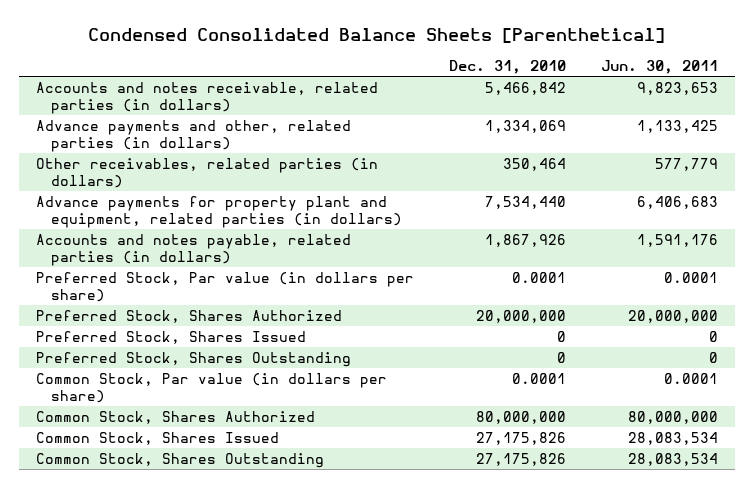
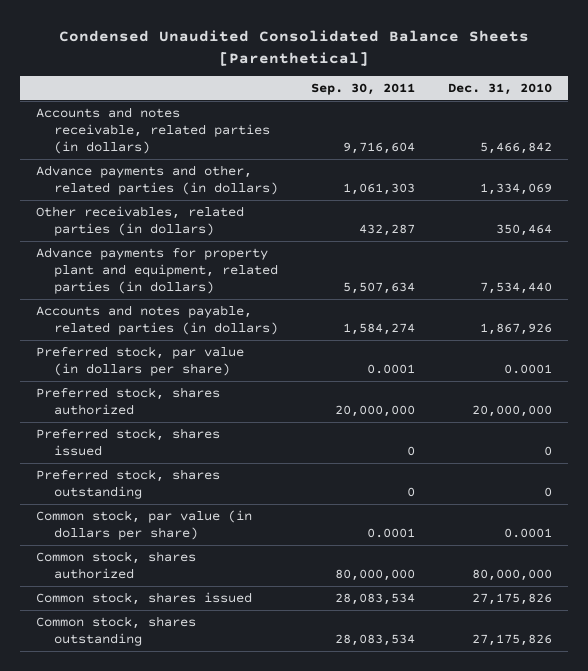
[87,27,665,43] Condensed Consolidated Balance Sheets [Parenthetical] -> [58,30,529,66] Condensed Unaudited Consolidated Balance Sheets [Parenthetical]
[600,59,718,74] Jun. 30, 2011 -> none
none -> [310,83,415,96] Sep. 30, 2011
[36,271,415,302] Preferred Stock, Par value (in dollars per share) -> [36,345,245,377] Preferred stock, par value (in dollars per share)
[36,309,343,323] Preferred Stock, Shares Authorized -> [36,386,221,416] Preferred stock, shares authorized
[36,330,307,344] Preferred Stock, Shares Issued -> [36,427,221,457] Preferred stock, shares issued
[36,351,352,367] Preferred Stock, Shares Outstanding -> [36,468,221,500] Preferred stock, shares outstanding
[36,372,388,403] Common Stock, Par value (in dollars per share) -> [36,509,253,541] Common stock, par value (in dollars per share)
[36,410,316,424] Common Stock, Shares Authorized -> [36,550,197,580] Common stock, shares authorized
[36,431,280,445] Common Stock, Shares Issued -> [36,591,253,605] Common stock, shares issued
[36,452,325,468] Common Stock, Shares Outstanding -> [36,615,197,647] Common stock, shares outstanding

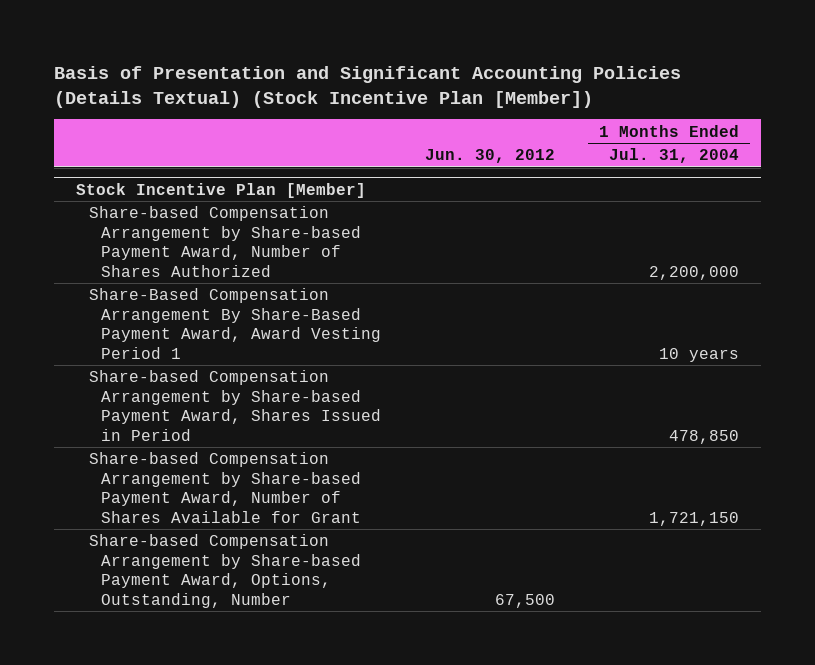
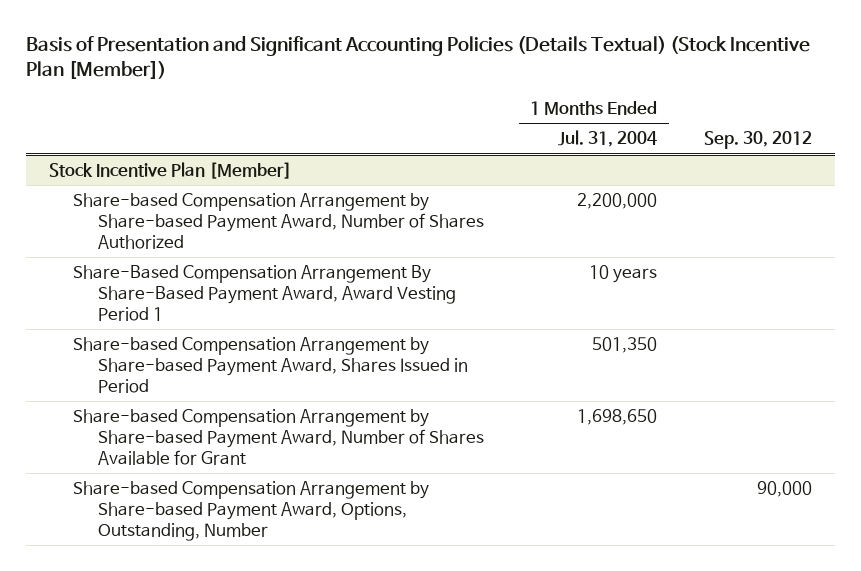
[425,149,556,164] Jun. 30, 2012 -> none
none -> [703,131,812,150] Sep. 30, 2012
[669,429,740,444] 478,850 -> [592,337,658,354] 501,350
[649,511,740,526] 1,721,150 -> [577,409,658,426] 1,698,650

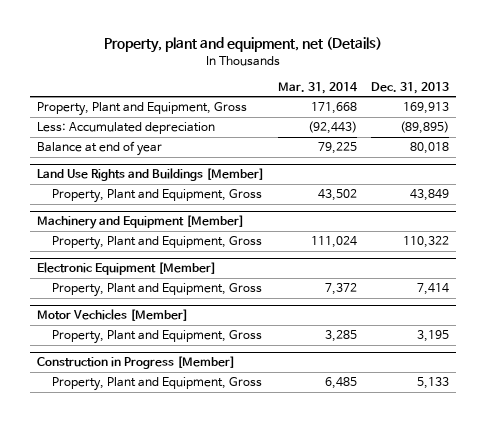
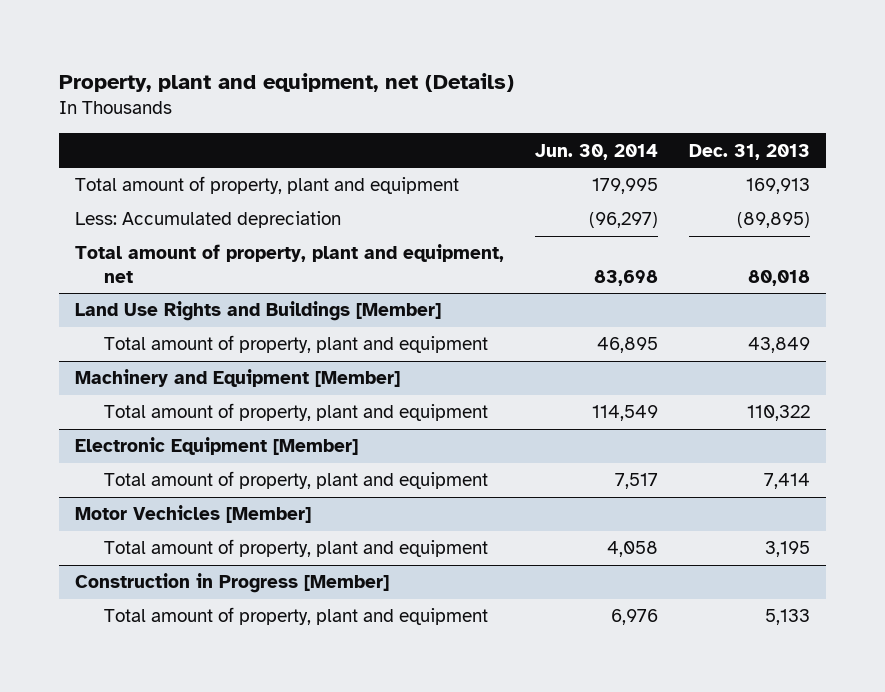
[278,81,359,94] Mar. 31, 2014 -> none
none -> [535,143,659,160] Jun. 30, 2014
[36,102,247,117] Property, Plant and Equipment, Gross -> [74,176,459,195] Total amount of property, plant and equipment
[36,141,162,157] Balance at end of year -> [74,244,504,283] Total amount of property, plant and equipment, net
[52,189,263,204] Property, Plant and Equipment, Gross -> [104,335,489,354] Total amount of property, plant and equipment
[52,236,263,251] Property, Plant and Equipment, Gross -> [104,403,489,422] Total amount of property, plant and equipment
[52,283,263,298] Property, Plant and Equipment, Gross -> [104,471,489,490] Total amount of property, plant and equipment
[52,330,263,345] Property, Plant and Equipment, Gross -> [104,539,489,558] Total amount of property, plant and equipment
[52,377,263,392] Property, Plant and Equipment, Gross -> [104,607,489,626] Total amount of property, plant and equipment

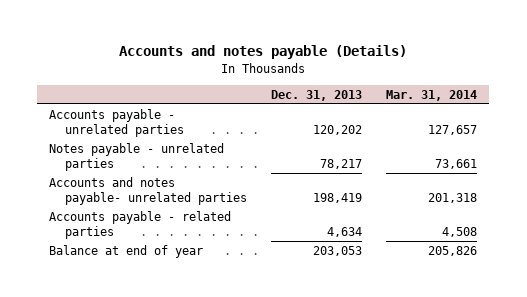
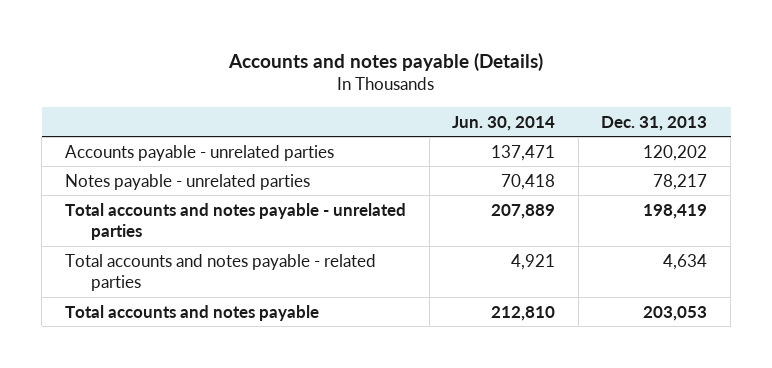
[386,89,478,101] Mar. 31, 2014 -> none
none -> [452,115,556,131] Jun. 30, 2014
[49,176,248,206] Accounts and notes payable- unrelated parties -> [64,202,406,240] Total accounts and notes payable - unrelated parties
[49,210,232,240] Accounts payable - related parties -> [64,253,376,291] Total accounts and notes payable - related parties
[49,244,204,258] Balance at end of year -> [64,304,319,321] Total accounts and notes payable

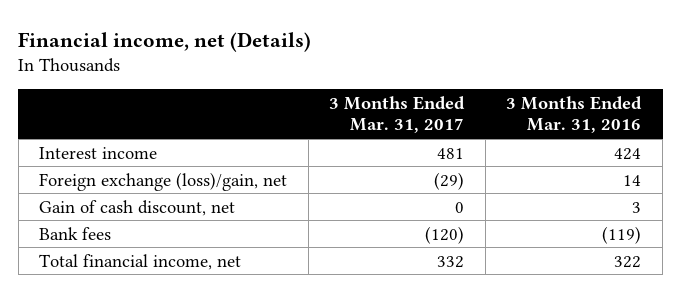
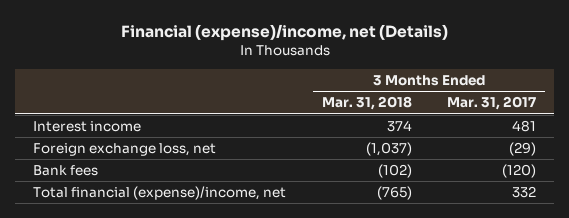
[18,31,312,52] Financial income, net (Details) -> [120,23,448,41] Financial (expense)/income, net (Details)
[506,96,643,134] 3 Months Ended Mar. 31, 2016 -> none
none -> [321,96,412,111] Mar. 31, 2018
[39,199,236,216] Gain of cash discount, net -> none
[39,171,288,191] Foreign exchange (loss)/gain, net -> [33,143,217,157] Foreign exchange loss, net
[39,253,242,270] Total financial income, net -> [33,186,287,201] Total financial (expense)/income, net

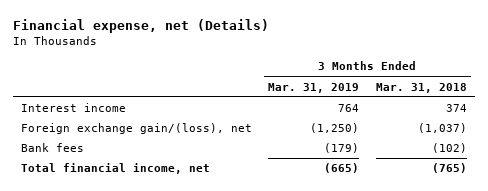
[120,23,448,41] Financial (expense)/income, net (Details) -> [12,18,269,33] Financial expense, net (Details)
[447,96,537,111] Mar. 31, 2017 -> none
none -> [268,82,360,93] Mar. 31, 2019
[33,143,217,157] Foreign exchange loss, net -> [20,123,252,135] Foreign exchange gain/(loss), net
[33,186,287,201] Total financial (expense)/income, net -> [20,163,210,175] Total financial income, net

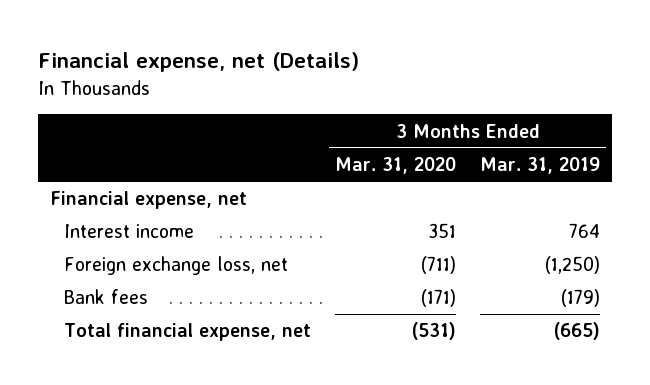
[375,82,467,93] Mar. 31, 2018 -> none
none -> [335,157,457,175] Mar. 31, 2020
none -> [49,191,247,210] Financial expense, net
[20,123,252,135] Foreign exchange gain/(loss), net -> [64,256,289,276] Foreign exchange loss, net
[20,163,210,175] Total financial income, net -> [64,323,312,342] Total financial expense, net

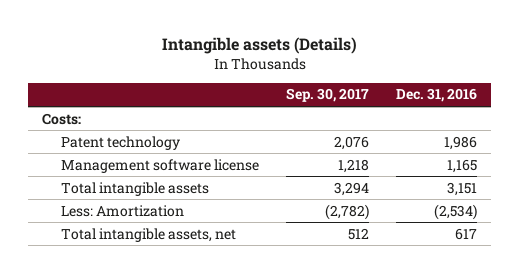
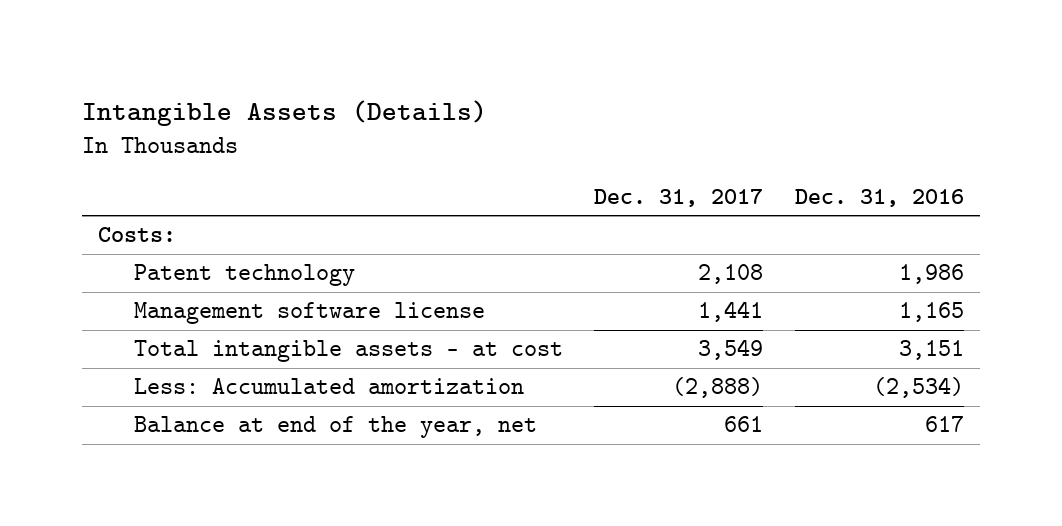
[161,37,357,55] Intangible assets (Details) -> [81,99,487,126] Intangible Assets (Details)
[285,88,369,103] Sep. 30, 2017 -> none
none -> [594,188,764,207] Dec. 31, 2017
[60,181,209,196] Total intangible assets -> [133,340,563,363] Total intangible assets - at cost
[60,204,184,217] Less: Amortization -> [133,378,524,395] Less: Accumulated amortization
[60,227,236,242] Total intangible assets, net -> [133,416,537,439] Balance at end of the year, net

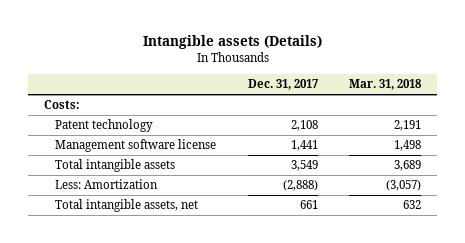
[81,99,487,126] Intangible Assets (Details) -> [142,35,322,50] Intangible assets (Details)
[795,188,965,207] Dec. 31, 2016 -> none
none -> [348,78,422,90] Mar. 31, 2018
[133,340,563,363] Total intangible assets - at cost -> [55,159,176,173] Total intangible assets
[133,378,524,395] Less: Accumulated amortization -> [55,179,159,190] Less: Amortization
[133,416,537,439] Balance at end of the year, net -> [55,199,199,213] Total intangible assets, net

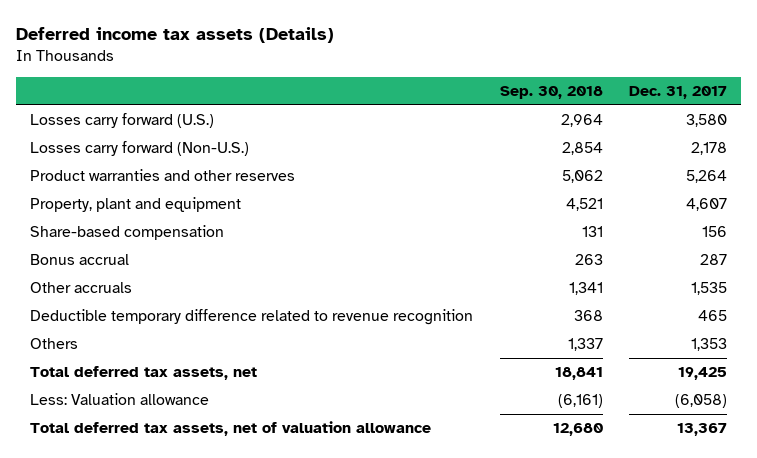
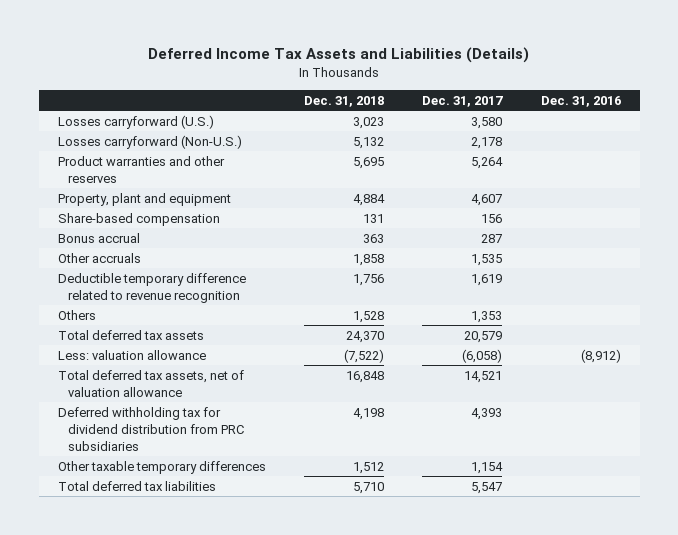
[16,27,335,44] Deferred income tax assets (Details) -> [148,46,530,63] Deferred Income Tax Assets and Liabilities (Details)
[499,86,603,100] Sep. 30, 2018 -> none
none -> [304,95,385,107] Dec. 31, 2018
none -> [540,95,621,107] Dec. 31, 2016
[29,113,214,129] Losses carry forward (U.S.) -> [57,114,214,129] Losses carryforward (U.S.)
[29,141,249,157] Losses carry forward (Non-U.S.) -> [57,134,242,149] Losses carryforward (Non-U.S.)
[698,310,728,322] 465 -> [471,273,503,286] 1,619
[29,366,257,381] Total deferred tax assets, net -> [57,329,204,340] Total deferred tax assets
[678,367,728,381] 19,425 -> [464,330,503,343] 20,579
[29,393,209,406] Less: Valuation allowance -> [57,349,206,360] Less: valuation allowance
[677,423,728,437] 13,367 -> [464,370,503,383] 14,521
none -> [57,406,244,451] Deferred withholding tax for dividend distribution from PRC subsidiaries
none -> [57,460,266,474] Other taxable temporary differences
none -> [57,480,216,491] Total deferred tax liabilities

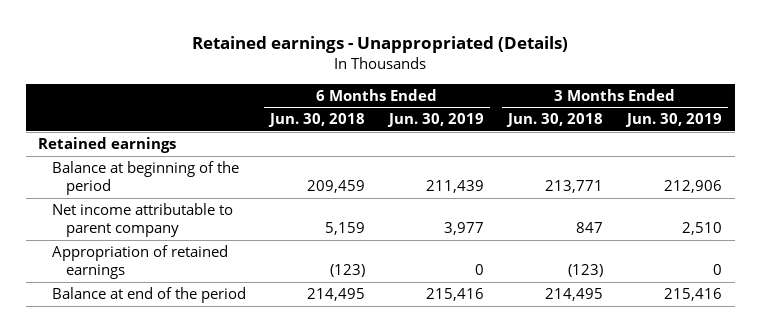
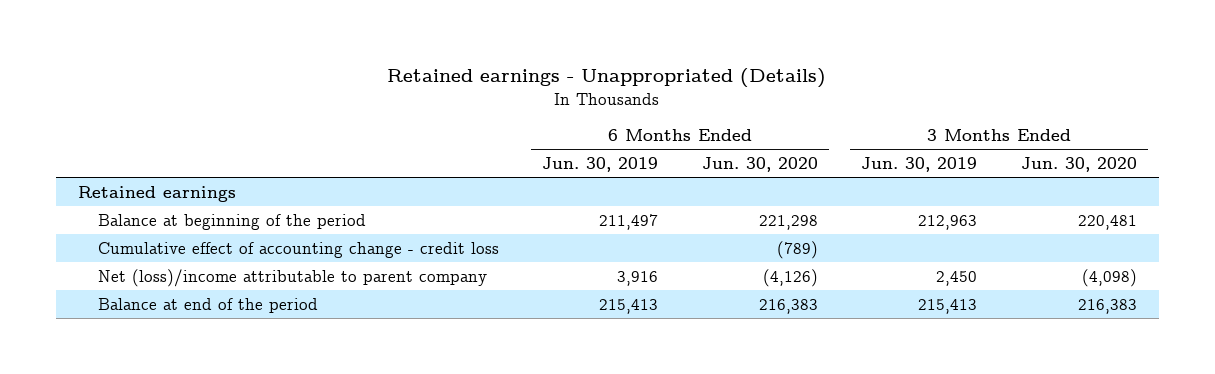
[268,113,366,128] Jun. 30, 2018 -> none
[506,113,604,128] Jun. 30, 2018 -> none
none -> [701,157,818,173] Jun. 30, 2020
none -> [1020,157,1137,173] Jun. 30, 2020
[51,245,228,280] Appropriation of retained earnings -> none
[426,180,485,194] 211,439 -> [599,213,659,230] 211,497
[664,180,723,194] 212,906 -> [918,214,978,230] 212,963
none -> [97,241,499,258] Cumulative effect of accounting change - credit loss
[51,203,233,238] Net income attributable to parent company -> [97,268,487,287] Net (loss)/income attributable to parent company
[444,222,485,236] 3,977 -> [617,270,659,286] 3,916
[682,222,723,236] 2,510 -> [936,270,978,286] 2,450
[426,288,485,302] 215,416 -> [599,298,659,314] 215,413
[664,288,723,302] 215,416 -> [918,298,978,314] 215,413

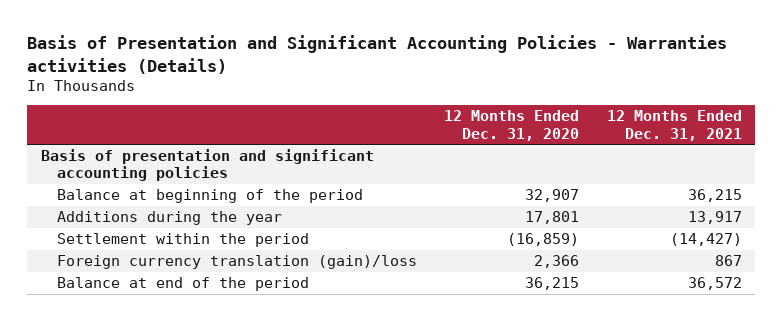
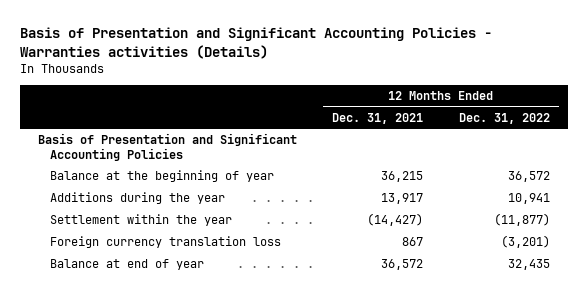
[444,110,580,141] 12 Months Ended Dec. 31, 2020 -> none
none -> [459,113,551,125] Dec. 31, 2022
[40,149,374,182] Basis of presentation and significant accounting policies -> [37,133,297,161] Basis of Presentation and Significant Accounting Policies
[56,189,363,204] Balance at beginning of the period -> [50,170,275,183] Balance at the beginning of year
[56,233,309,248] Settlement within the period -> [50,214,233,227] Settlement within the year
[56,255,417,270] Foreign currency translation (gain)/loss -> [50,236,282,249] Foreign currency translation loss
[56,277,309,292] Balance at end of the period -> [50,259,205,271] Balance at end of year

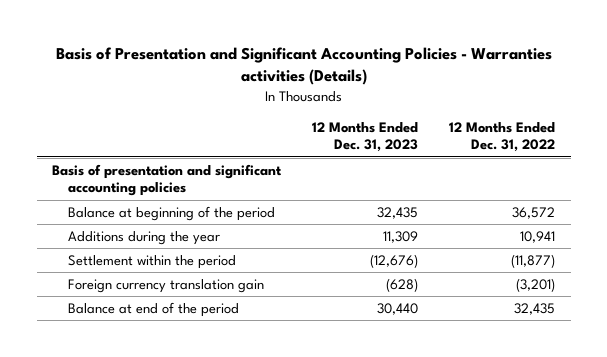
[332,113,424,125] Dec. 31, 2021 -> none
none -> [312,122,419,153] 12 Months Ended Dec. 31, 2023
[37,133,297,161] Basis of Presentation and Significant Accounting Policies -> [52,163,283,197] Basis of presentation and significant accounting policies
[50,170,275,183] Balance at the beginning of year -> [68,205,276,221] Balance at beginning of the period
[50,214,233,227] Settlement within the year -> [68,254,237,269] Settlement within the period
[50,236,282,249] Foreign currency translation loss -> [68,278,265,293] Foreign currency translation gain
[50,259,205,271] Balance at end of year -> [68,301,240,317] Balance at end of the period

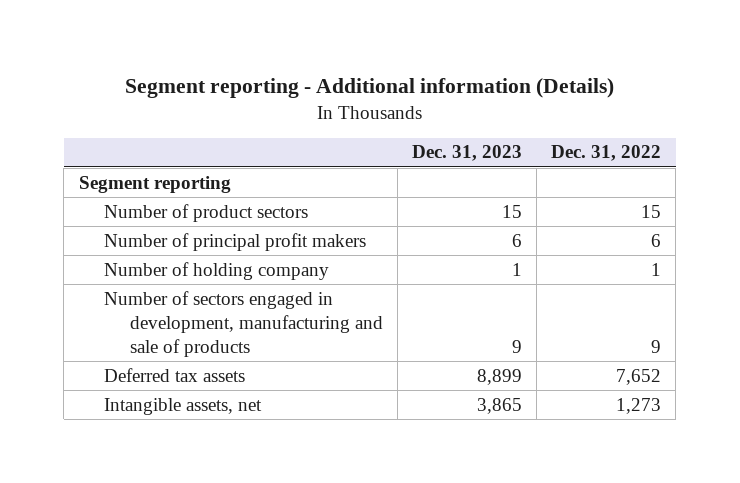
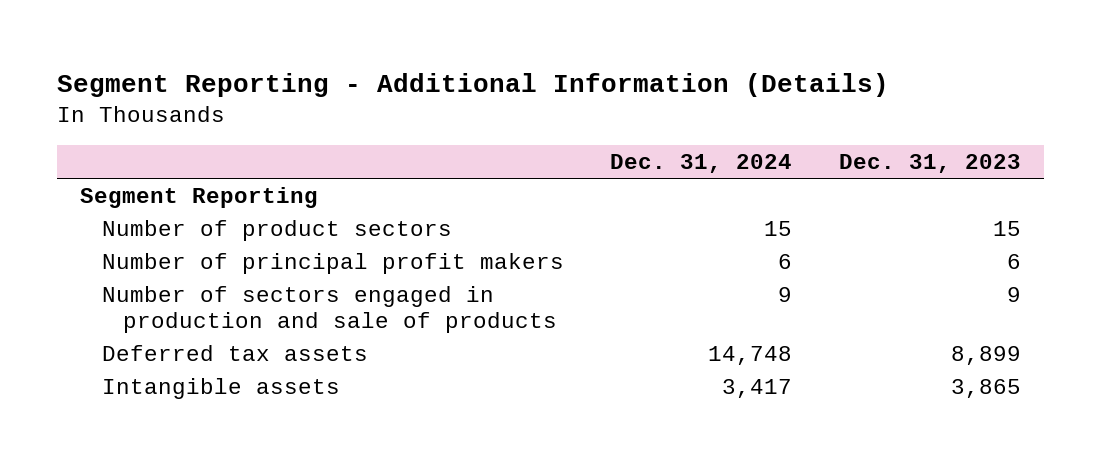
[124,78,614,99] Segment reporting - Additional information (Details) -> [56,72,889,97] Segment Reporting - Additional Information (Details)
[551,145,662,162] Dec. 31, 2022 -> none
none -> [610,153,793,173] Dec. 31, 2024
[78,175,231,193] Segment reporting -> [80,187,319,209] Segment Reporting
[104,261,330,280] Number of holding company -> none
[104,290,384,358] Number of sectors engaged in development, manufacturing and sale of products -> [101,286,558,334] Number of sectors engaged in production and sale of products
[104,397,263,415] Intangible assets, net -> [101,378,340,400] Intangible assets

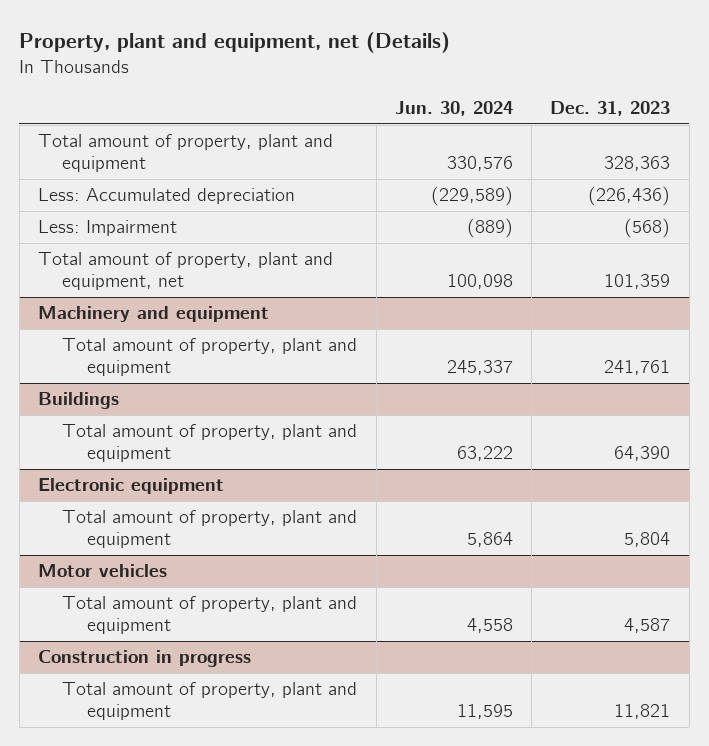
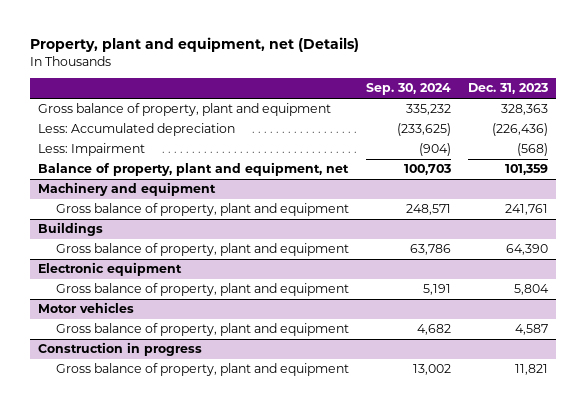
[394,100,513,116] Jun. 30, 2024 -> none
none -> [365,83,451,96] Sep. 30, 2024
[38,134,334,172] Total amount of property, plant and equipment -> [38,103,332,117] Gross balance of property, plant and equipment
[38,252,334,290] Total amount of property, plant and equipment, net -> [38,162,350,177] Balance of property, plant and equipment, net
[62,338,358,376] Total amount of property, plant and equipment -> [55,203,349,217] Gross balance of property, plant and equipment
[62,424,358,462] Total amount of property, plant and equipment -> [55,243,349,257] Gross balance of property, plant and equipment
[62,510,358,548] Total amount of property, plant and equipment -> [55,283,349,297] Gross balance of property, plant and equipment
[62,596,358,634] Total amount of property, plant and equipment -> [55,323,349,337] Gross balance of property, plant and equipment
[62,682,358,720] Total amount of property, plant and equipment -> [55,363,349,377] Gross balance of property, plant and equipment

